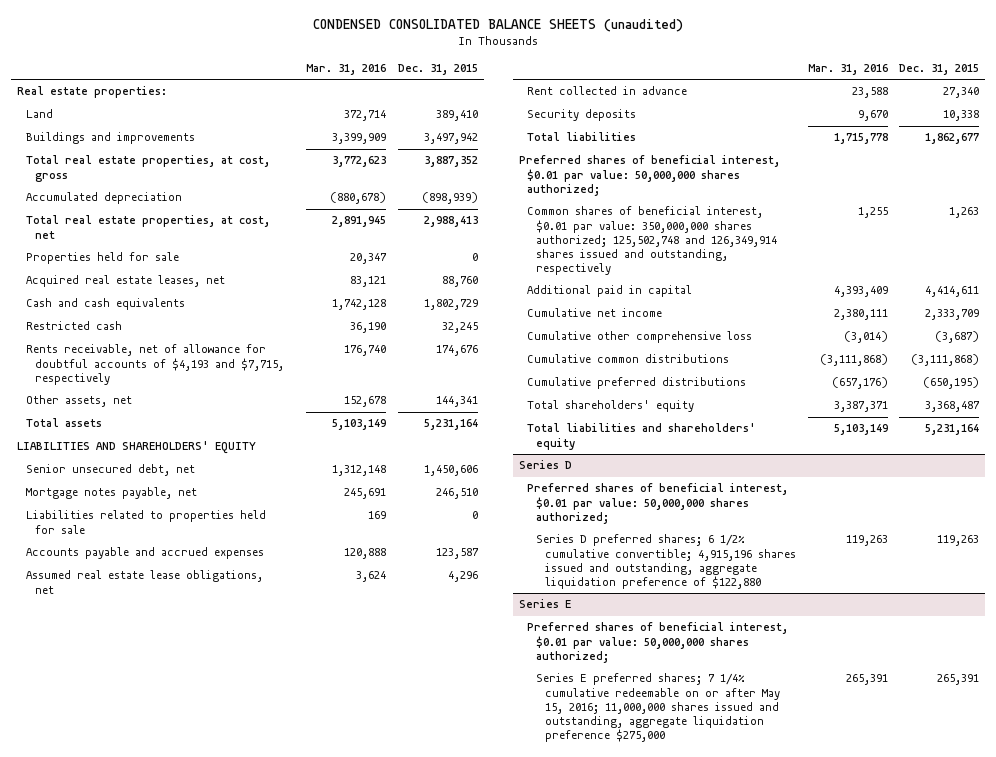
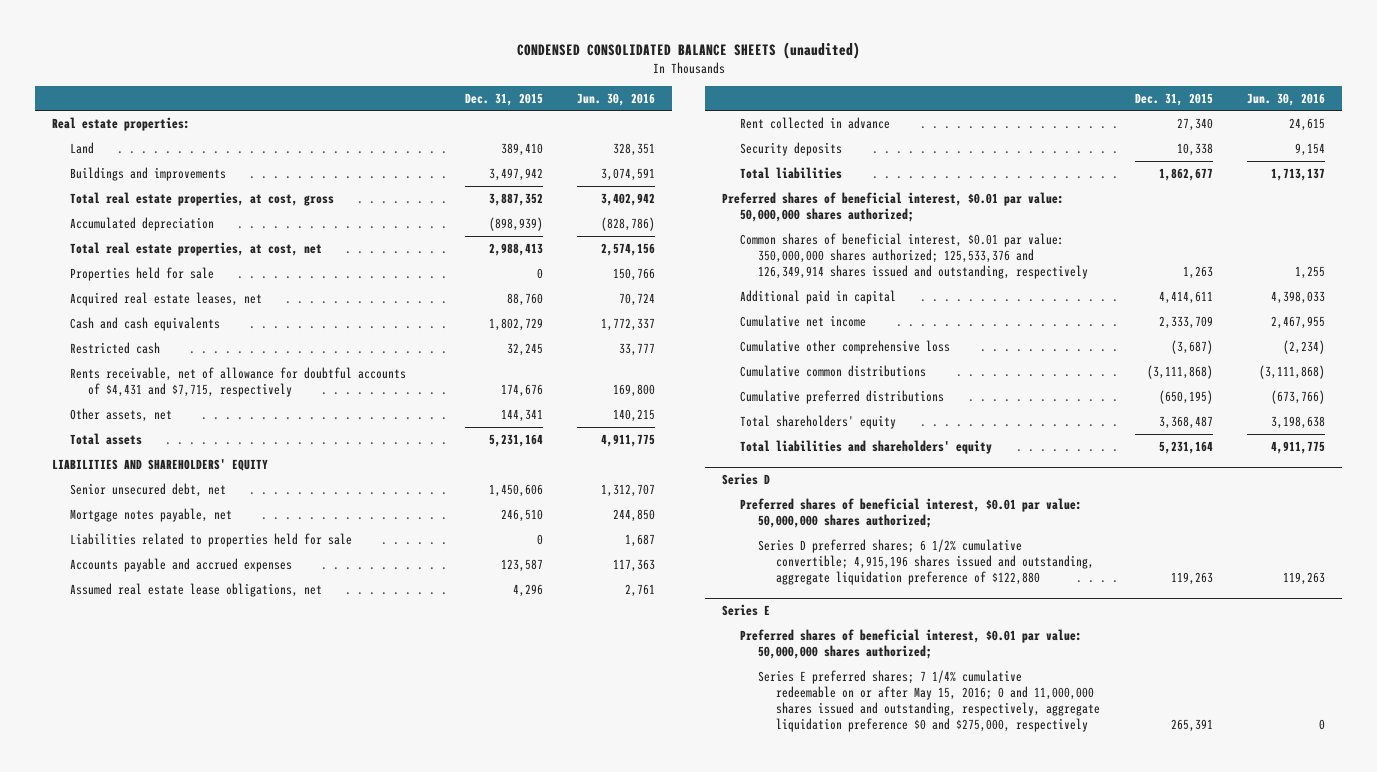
[306,63,387,75] Mar. 31, 2016 -> none
none -> [577,92,656,106] Jun. 30, 2016
[25,344,284,385] Rents receivable, net of allowance for doubtful accounts of $4,193 and $7,715, respectively -> [70,366,407,397] Rents receivable, net of allowance for doubtful accounts of $4,431 and $7,715, respectively
[527,206,778,276] Common shares of beneficial interest, $0.01 par value: 350,000,000 shares authorized; 125,502,748 and 126,349,914 shares issued and outstanding, respectively -> [740,232,1089,279] Common shares of beneficial interest, $0.01 par value: 350,000,000 shares authorized; 125,533,376 and 126,349,914 shares issued and outstanding, respectively
[536,673,780,743] Series E preferred shares; 7 1/4% cumulative redeemable on or after May 15, 2016; 11,000,000 shares issued and outstanding, aggregate liquidation preference $275,000 -> [758,669,1101,733] Series E preferred shares; 7 1/4% cumulative redeemable on or after May 15, 2016; 0 and 11,000,000 shares issued and outstanding, respectively, aggregate liquidation preference $0 and $275,000, respectively

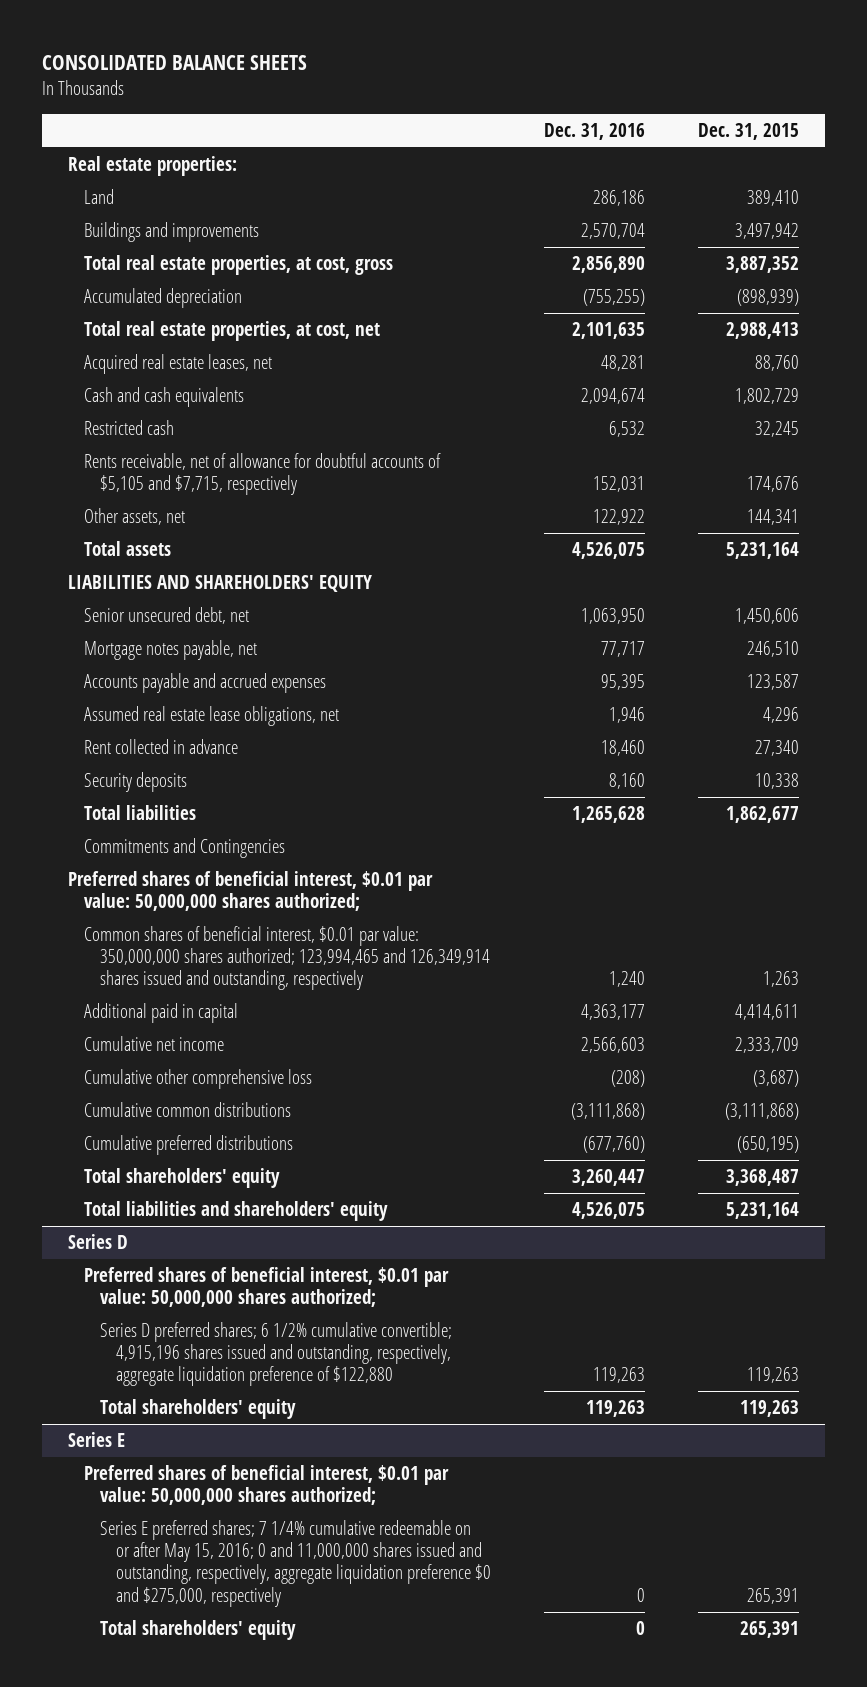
[516,42,860,60] CONDENSED CONSOLIDATED BALANCE SHEETS (unaudited) -> [41,55,307,71] CONSOLIDATED BALANCE SHEETS
[577,92,656,106] Jun. 30, 2016 -> none
none -> [543,122,645,140] Dec. 31, 2016
[70,266,215,281] Properties held for sale -> none
[70,366,407,397] Rents receivable, net of allowance for doubtful accounts of $4,431 and $7,715, respectively -> [84,452,442,496] Rents receivable, net of allowance for doubtful accounts of $5,105 and $7,715, respectively
[70,532,353,547] Liabilities related to properties held for sale -> none
none -> [84,837,286,858] Commitments and Contingencies
[740,232,1089,279] Common shares of beneficial interest, $0.01 par value: 350,000,000 shares authorized; 125,533,376 and 126,349,914 shares issued and outstanding, respectively -> [84,925,491,991] Common shares of beneficial interest, $0.01 par value: 350,000,000 shares authorized; 123,994,465 and 126,349,914 shares issued and outstanding, respectively
[758,538,1095,585] Series D preferred shares; 6 1/2% cumulative convertible; 4,915,196 shares issued and outstanding, aggregate liquidation preference of $122,880 -> [100,1321,453,1387] Series D preferred shares; 6 1/2% cumulative convertible; 4,915,196 shares issued and outstanding, respectively, aggregate liquidation preference of $122,880
none -> [100,1398,297,1419] Total shareholders' equity
none -> [100,1619,297,1640] Total shareholders' equity

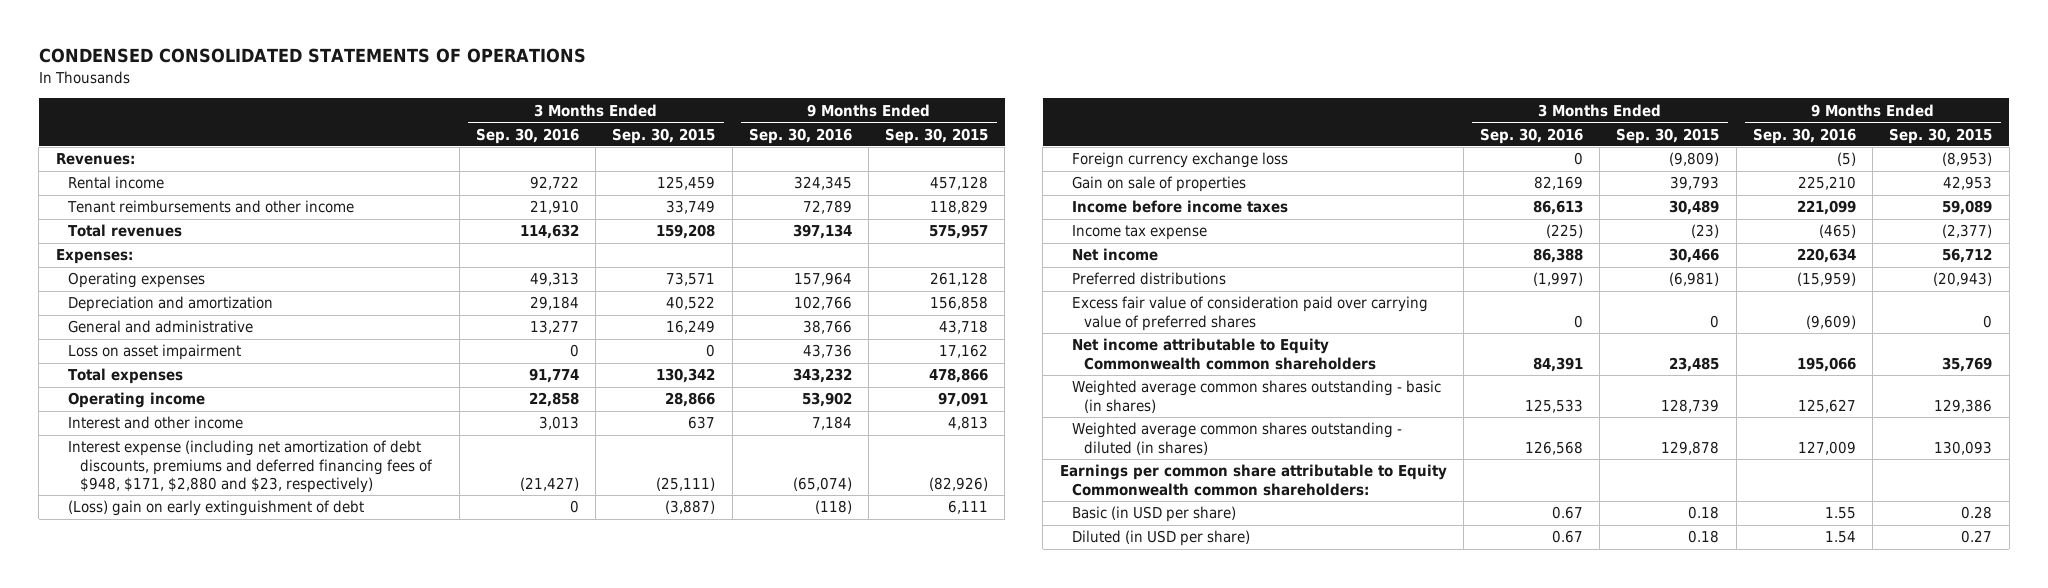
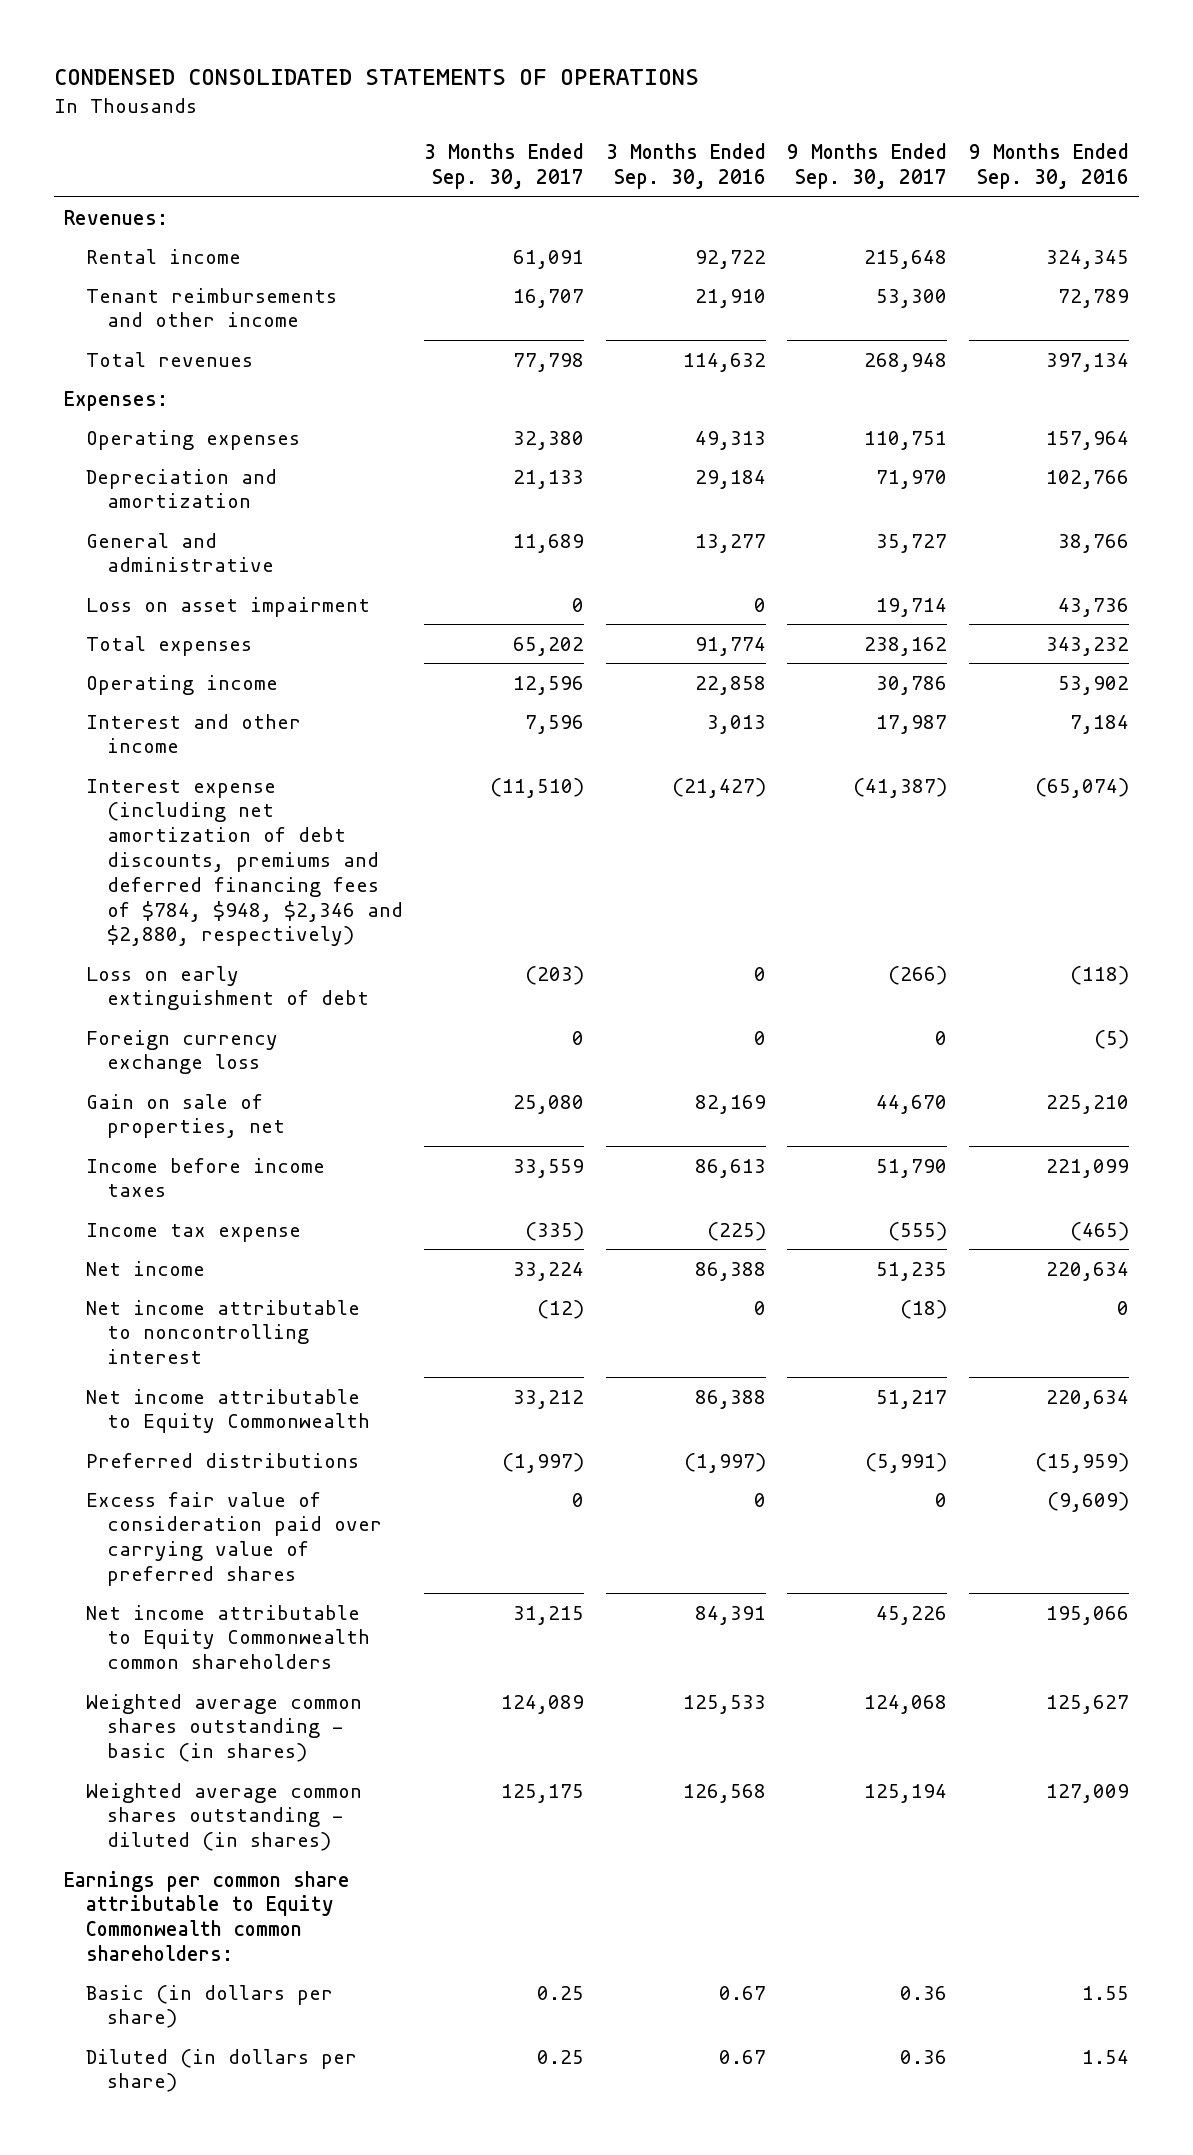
[612,127,716,144] Sep. 30, 2015 -> none
[885,127,989,144] Sep. 30, 2015 -> none
none -> [424,143,585,190] 3 Months Ended Sep. 30, 2017
none -> [787,143,948,190] 9 Months Ended Sep. 30, 2017
[67,440,434,493] Interest expense (including net amortization of debt discounts, premiums and deferred financing fees of $948, $171, $2,880 and $23, respectively) -> [85,778,403,947] Interest expense (including net amortization of debt discounts, premiums and deferred financing fees of $784, $948, $2,346 and $2,880, respectively)
[67,500,364,517] (Loss) gain on early extinguishment of debt -> [85,965,369,1011] Loss on early extinguishment of debt
[1072,176,1247,193] Gain on sale of properties -> [85,1093,285,1139] Gain on sale of properties, net
none -> [85,1299,360,1365] Net income attributable to noncontrolling interest
none -> [85,1388,370,1434] Net income attributable to Equity Commonwealth
[1072,506,1237,523] Basic (in USD per share) -> [85,1984,333,2029] Basic (in dollars per share)
[1072,530,1251,547] Diluted (in USD per share) -> [85,2048,357,2093] Diluted (in dollars per share)

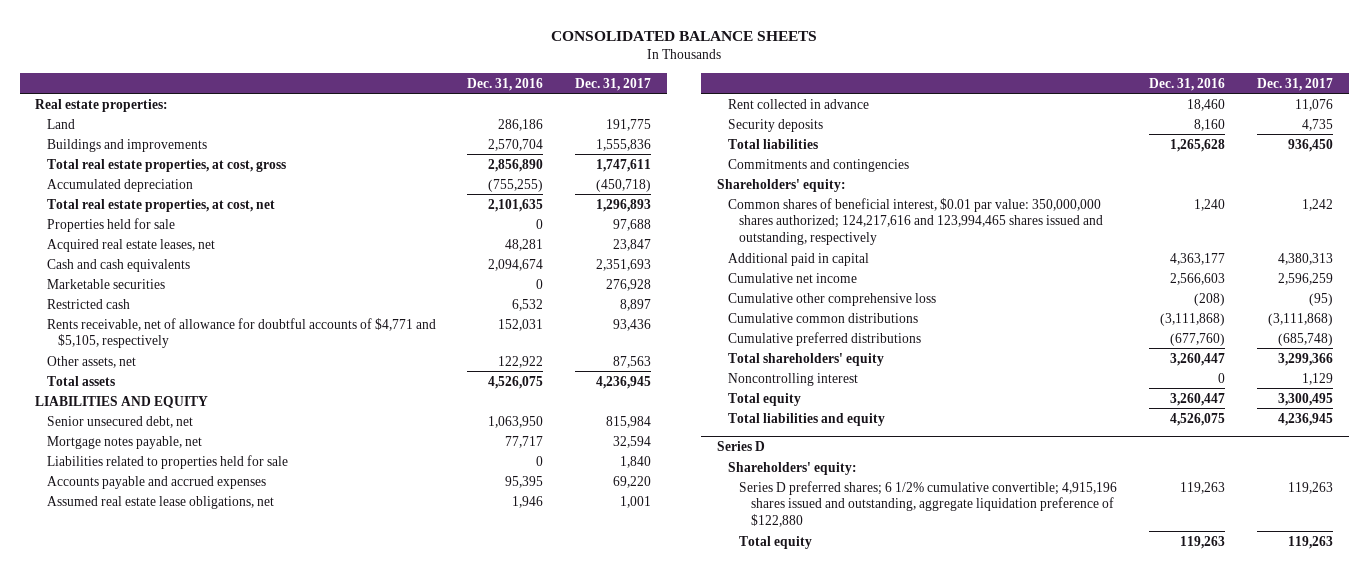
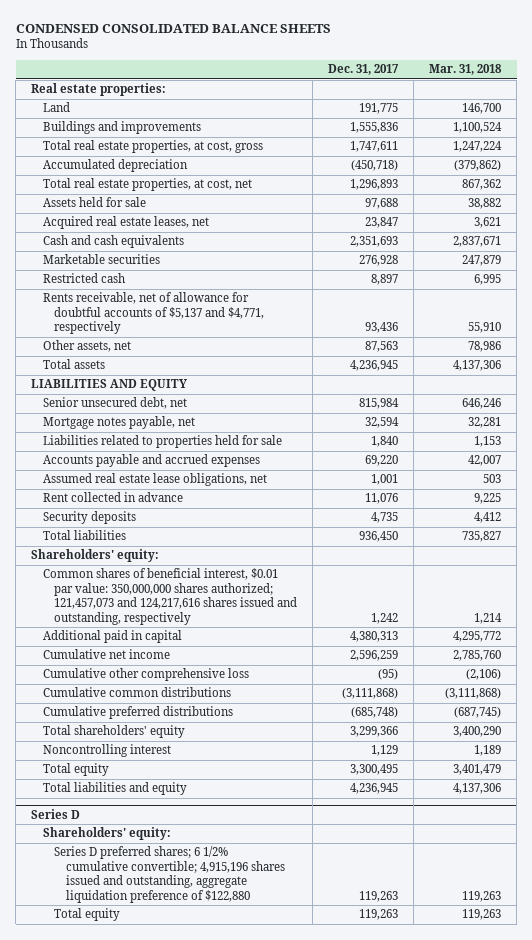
[551,30,818,41] CONSOLIDATED BALANCE SHEETS -> [15,24,331,34] CONDENSED CONSOLIDATED BALANCE SHEETS
[467,77,544,91] Dec. 31, 2016 -> none
none -> [429,64,503,76] Mar. 31, 2018
[46,217,175,232] Properties held for sale -> [42,197,146,208] Assets held for sale
[46,317,436,349] Rents receivable, net of allowance for doubtful accounts of $4,771 and $5,105, respectively -> [42,292,265,335] Rents receivable, net of allowance for doubtful accounts of $5,137 and $4,771, respectively
[728,158,910,172] Commitments and contingencies -> none
[728,197,1104,246] Common shares of beneficial interest, $0.01 par value: 350,000,000 shares authorized; 124,217,616 and 123,994,465 shares issued and outstanding, respectively -> [42,568,298,625] Common shares of beneficial interest, $0.01 par value: 350,000,000 shares authorized; 121,457,073 and 124,217,616 shares issued and outstanding, respectively

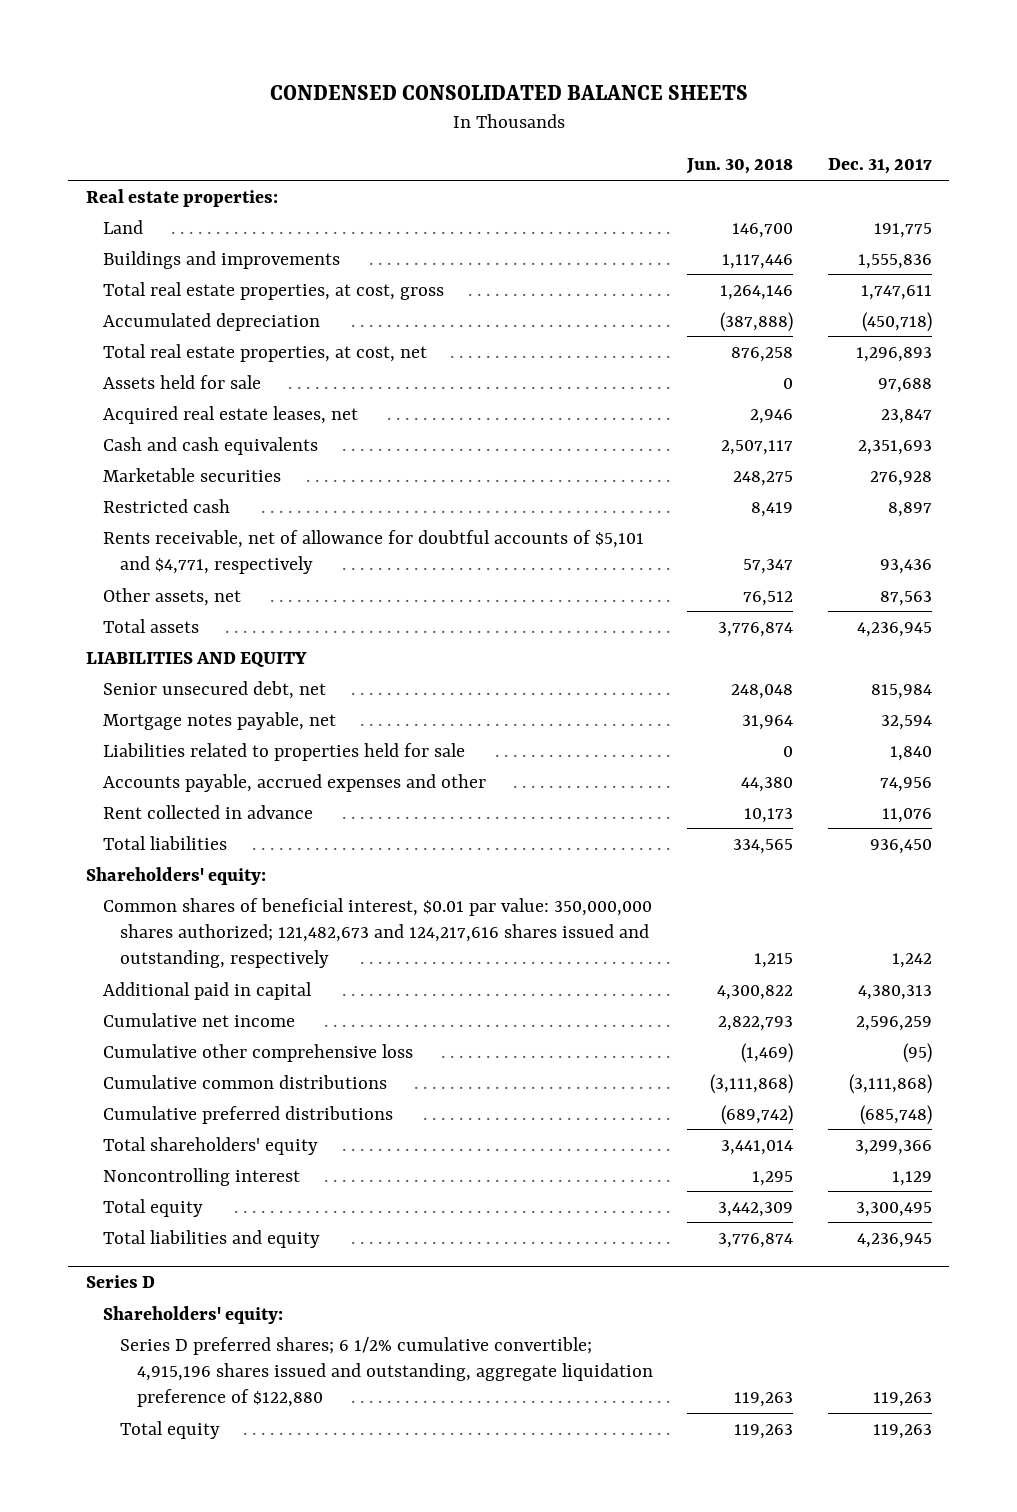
[429,64,503,76] Mar. 31, 2018 -> none
none -> [686,158,794,175] Jun. 30, 2018
[42,292,265,335] Rents receivable, net of allowance for doubtful accounts of $5,137 and $4,771, respectively -> [102,529,644,574] Rents receivable, net of allowance for doubtful accounts of $5,101 and $4,771, respectively
[42,473,267,487] Assumed real estate lease obligations, net -> none
[42,454,260,468] Accounts payable and accrued expenses -> [102,773,486,792] Accounts payable, accrued expenses and other
[365,455,399,467] 69,220 -> [879,776,932,792] 74,956
[42,511,136,525] Security deposits -> none
[42,568,298,625] Common shares of beneficial interest, $0.01 par value: 350,000,000 shares authorized; 121,457,073 and 124,217,616 shares issued and outstanding, respectively -> [102,897,652,969] Common shares of beneficial interest, $0.01 par value: 350,000,000 shares authorized; 121,482,673 and 124,217,616 shares issued and outstanding, respectively

